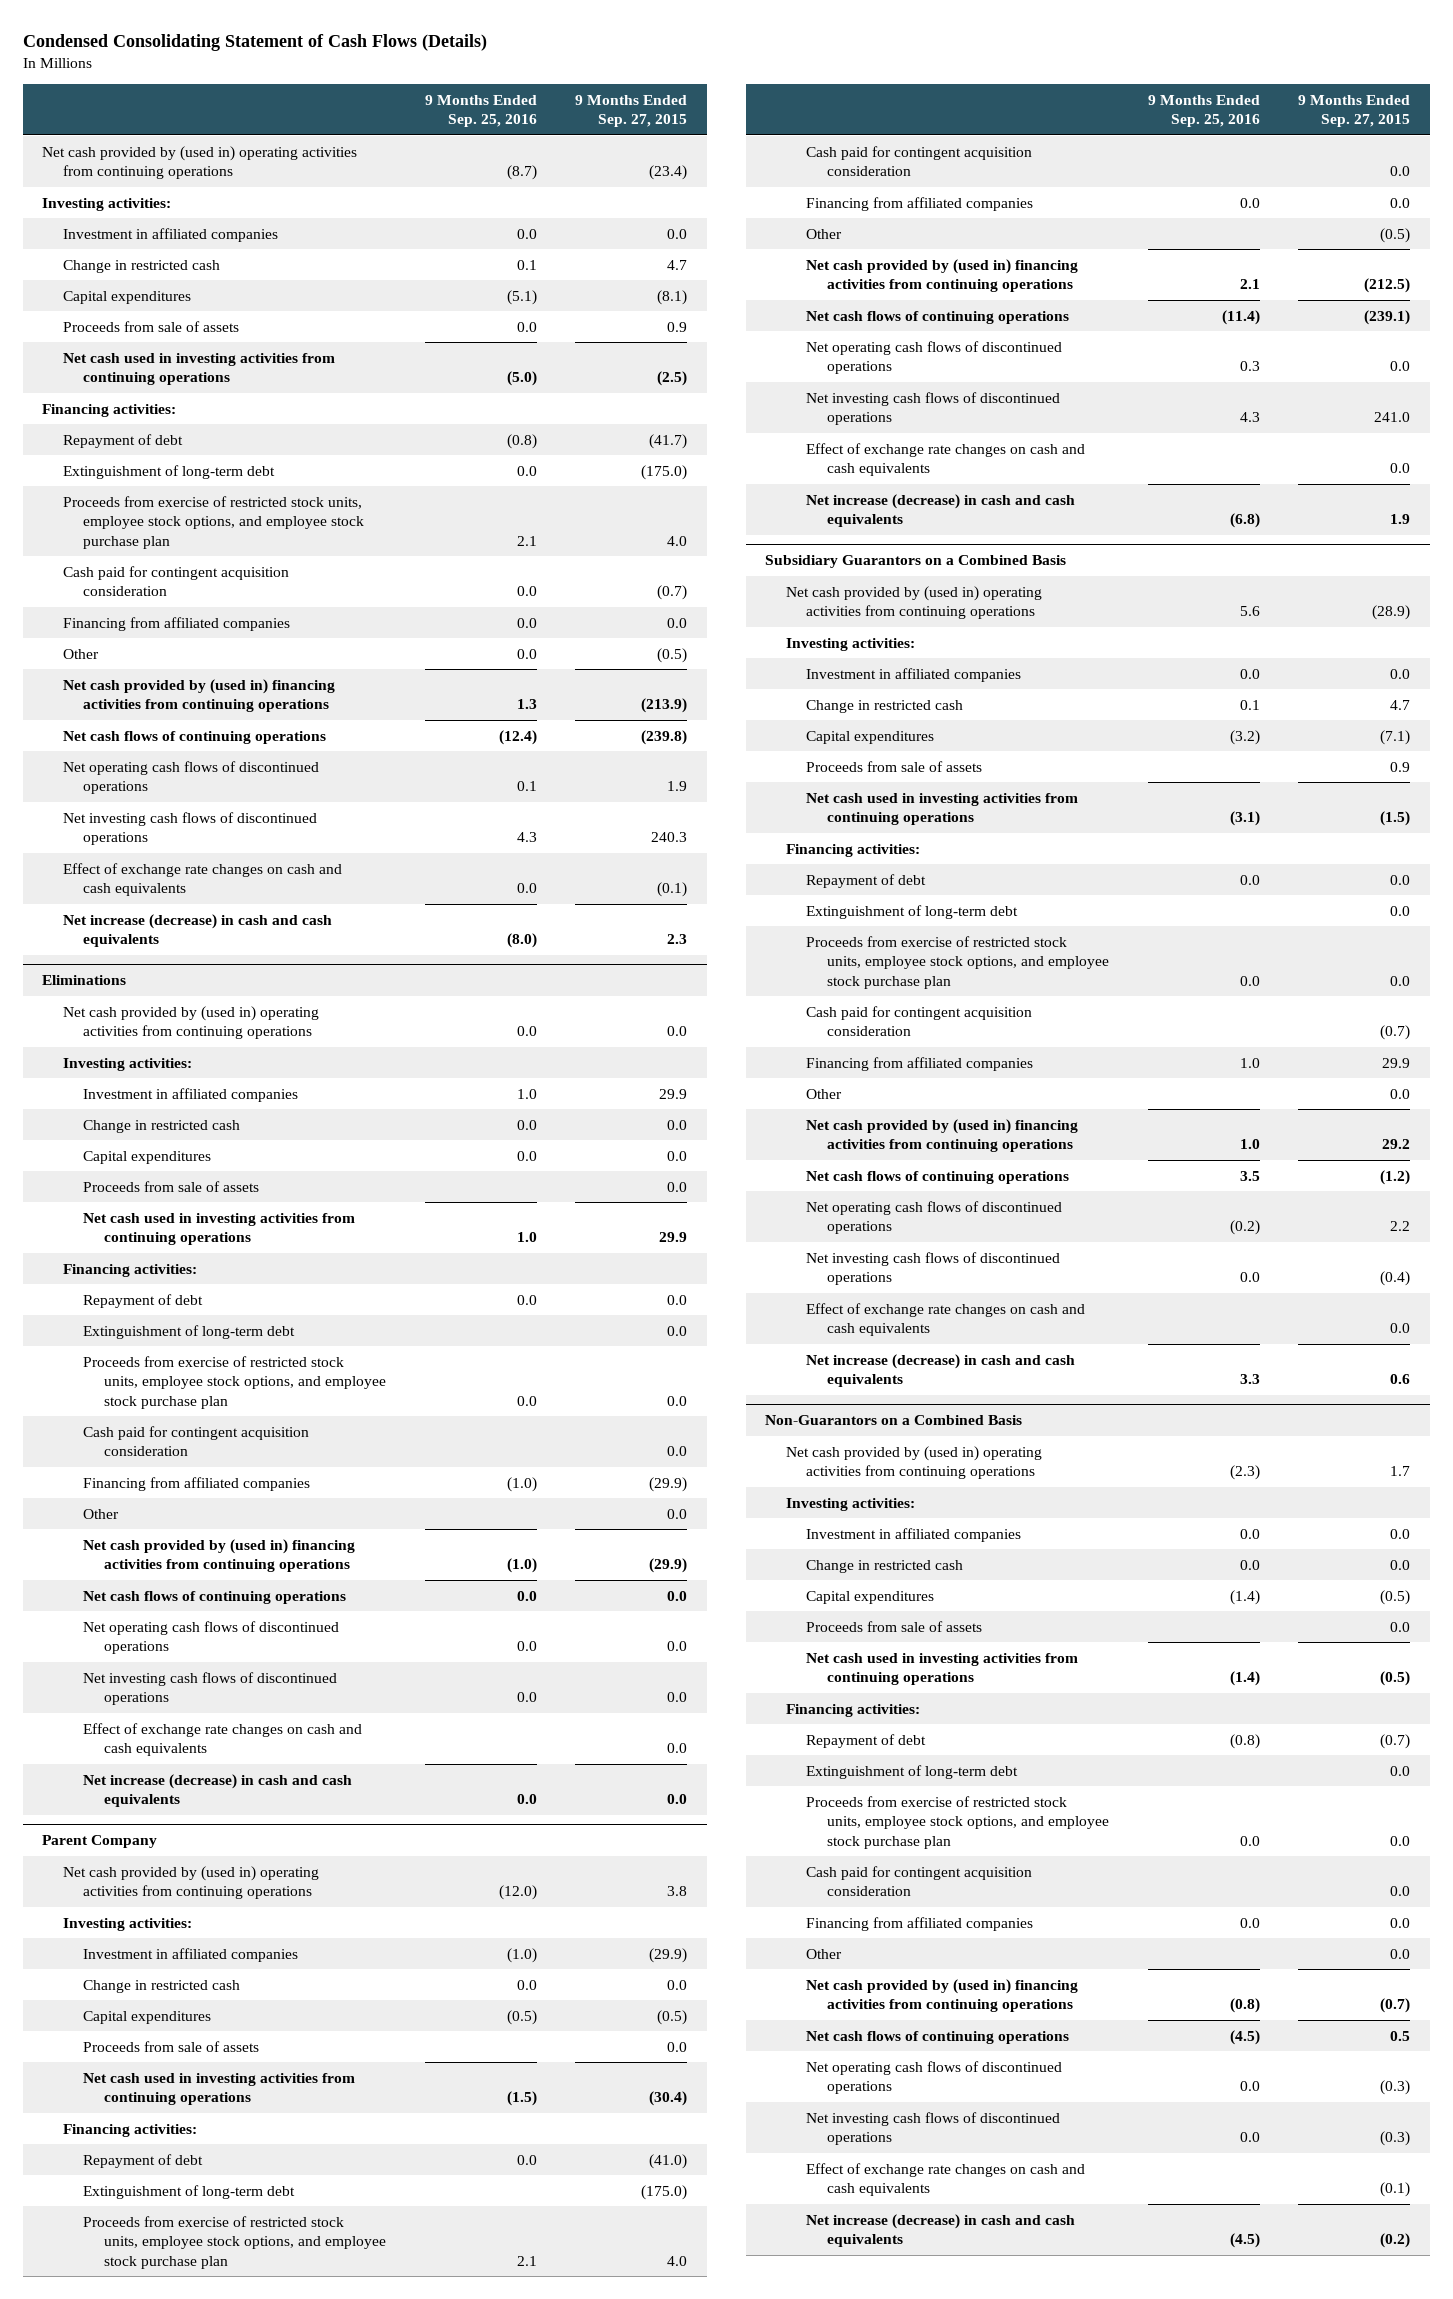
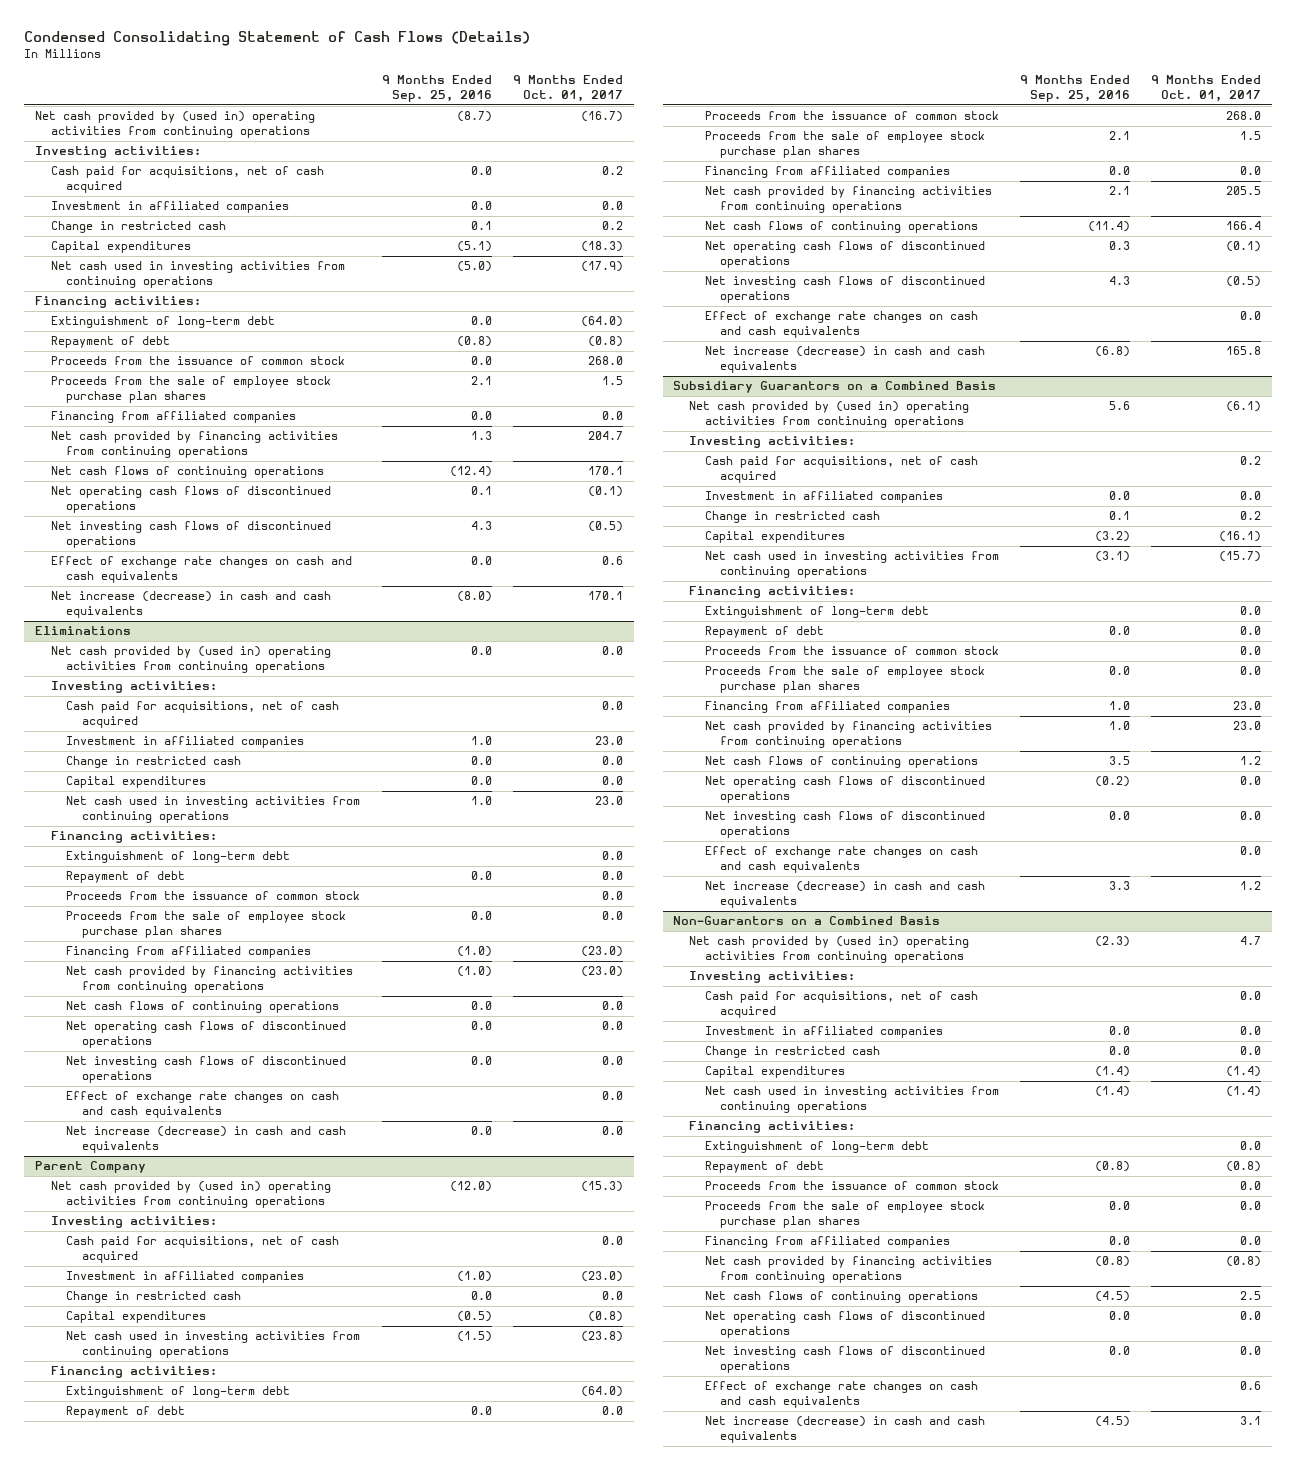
[575,94,688,128] 9 Months Ended Sep. 27, 2015 -> none
none -> [512,75,623,102] 9 Months Ended Oct. 01, 2017
none -> [50,166,324,194] Cash paid for acquisitions, net of cash acquired
[62,320,239,332] Proceeds from sale of assets -> none
[62,565,289,597] Cash paid for contingent acquisition consideration -> none
[62,433,183,448] Repayment of debt -> [50,336,170,349] Repayment of debt
none -> [50,356,345,366] Proceeds from the issuance of common stock
[62,495,365,549] Proceeds from exercise of restricted stock units, employee stock options, and employee stock purchase plan -> [50,376,331,404] Proceeds from the sale of employee stock purchase plan shares
[62,648,99,659] Other -> none
[62,678,335,713] Net cash provided by (used in) financing activities from continuing operations -> [50,431,338,459] Net cash provided by financing activities from continuing operations
none -> [66,701,340,729] Cash paid for acquisitions, net of cash acquired
[83,1180,260,1192] Proceeds from sale of assets -> none
[83,1425,310,1457] Cash paid for contingent acquisition consideration -> none
[83,1293,204,1308] Repayment of debt -> [66,871,186,884] Repayment of debt
none -> [66,891,361,901] Proceeds from the issuance of common stock
[83,1355,386,1409] Proceeds from exercise of restricted stock units, employee stock options, and employee stock purchase plan -> [66,911,347,939] Proceeds from the sale of employee stock purchase plan shares
[83,1508,120,1519] Other -> none
[83,1538,356,1573] Net cash provided by (used in) financing activities from continuing operations -> [66,966,354,994] Net cash provided by financing activities from continuing operations
none -> [66,1236,340,1264] Cash paid for acquisitions, net of cash acquired
[83,2040,260,2052] Proceeds from sale of assets -> none
[806,145,1033,177] Cash paid for contingent acquisition consideration -> none
[83,2153,204,2168] Repayment of debt -> [66,1406,186,1419] Repayment of debt
none -> [704,111,999,121] Proceeds from the issuance of common stock
[83,2215,386,2269] Proceeds from exercise of restricted stock units, employee stock options, and employee stock purchase plan -> [704,131,985,159] Proceeds from the sale of employee stock purchase plan shares
[806,228,843,239] Other -> none
[806,258,1079,293] Net cash provided by (used in) financing activities from continuing operations -> [704,186,992,214] Net cash provided by financing activities from continuing operations
none -> [704,456,978,484] Cash paid for acquisitions, net of cash acquired
[806,760,983,772] Proceeds from sale of assets -> none
[806,1005,1033,1037] Cash paid for contingent acquisition consideration -> none
[806,873,927,888] Repayment of debt -> [704,626,824,639] Repayment of debt
none -> [704,646,999,656] Proceeds from the issuance of common stock
[806,935,1109,989] Proceeds from exercise of restricted stock units, employee stock options, and employee stock purchase plan -> [704,666,985,694] Proceeds from the sale of employee stock purchase plan shares
[806,1088,843,1099] Other -> none
[806,1118,1079,1153] Net cash provided by (used in) financing activities from continuing operations -> [704,721,992,749] Net cash provided by financing activities from continuing operations
none -> [704,991,978,1019] Cash paid for acquisitions, net of cash acquired
[806,1620,983,1632] Proceeds from sale of assets -> none
[806,1865,1033,1897] Cash paid for contingent acquisition consideration -> none
[806,1733,927,1748] Repayment of debt -> [704,1161,824,1174] Repayment of debt
none -> [704,1181,999,1191] Proceeds from the issuance of common stock
[806,1795,1109,1849] Proceeds from exercise of restricted stock units, employee stock options, and employee stock purchase plan -> [704,1201,985,1229] Proceeds from the sale of employee stock purchase plan shares
[806,1948,843,1959] Other -> none
[806,1978,1079,2013] Net cash provided by (used in) financing activities from continuing operations -> [704,1256,992,1284] Net cash provided by financing activities from continuing operations

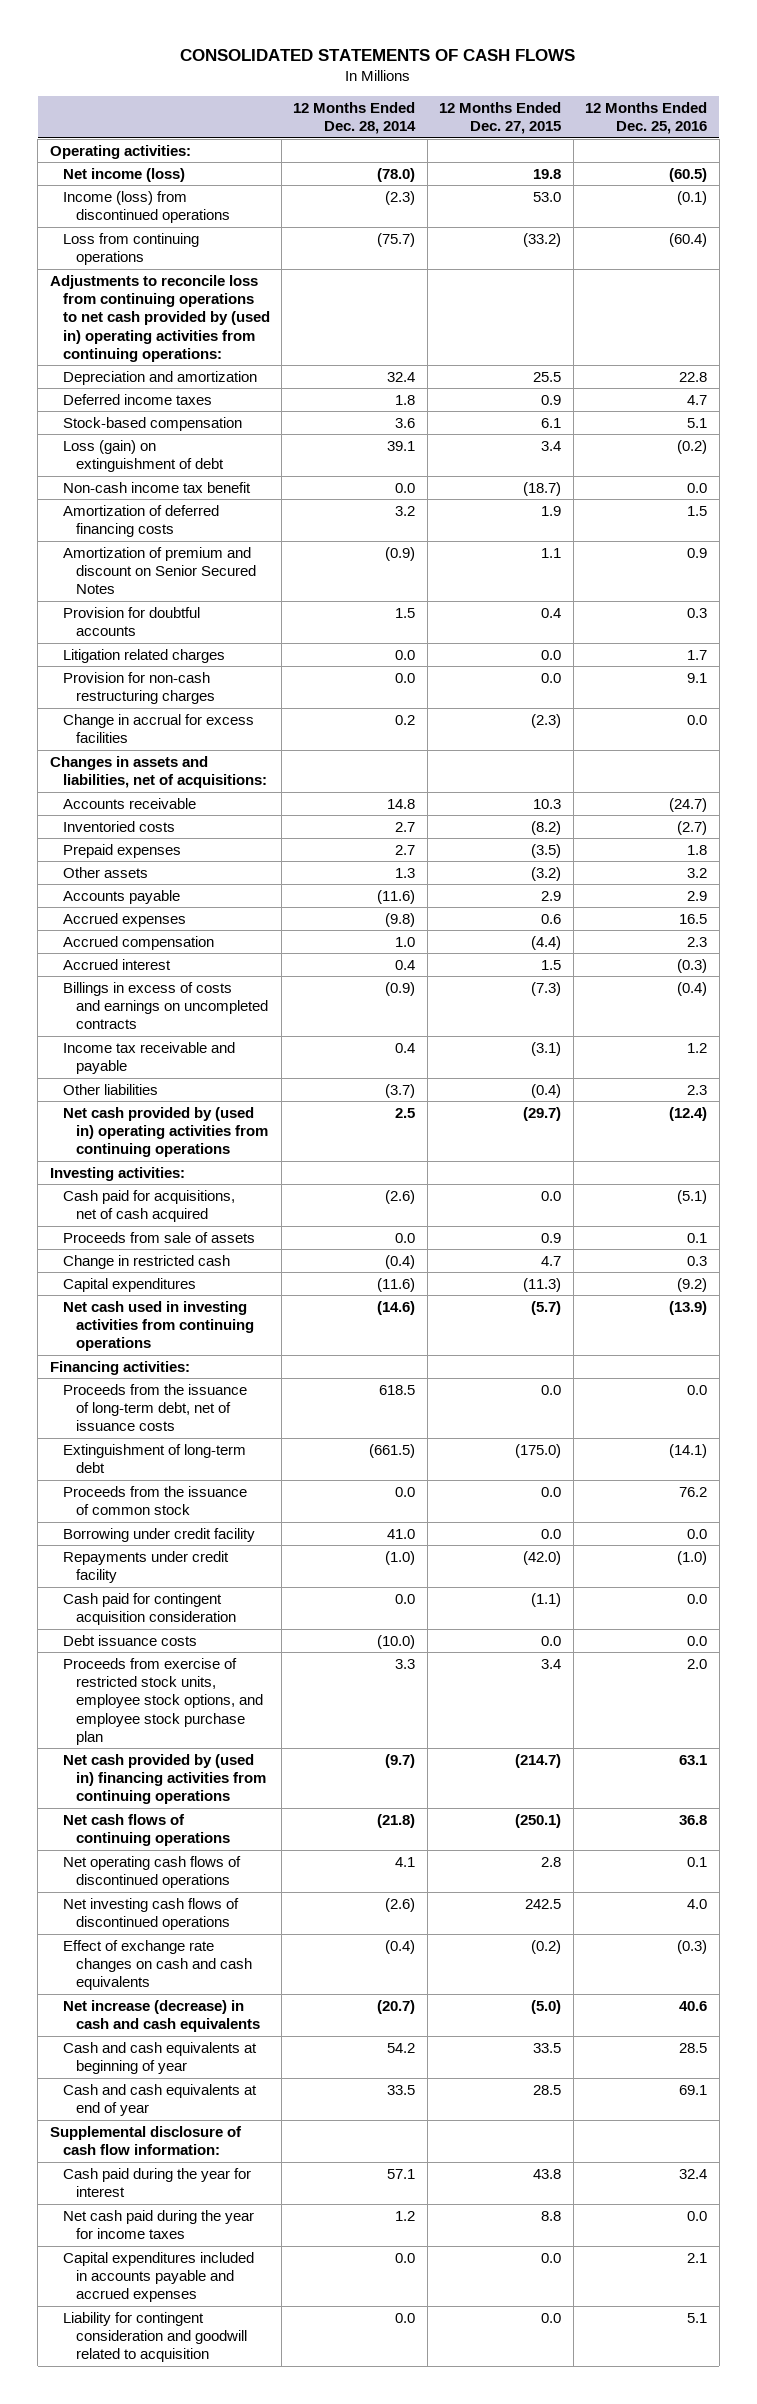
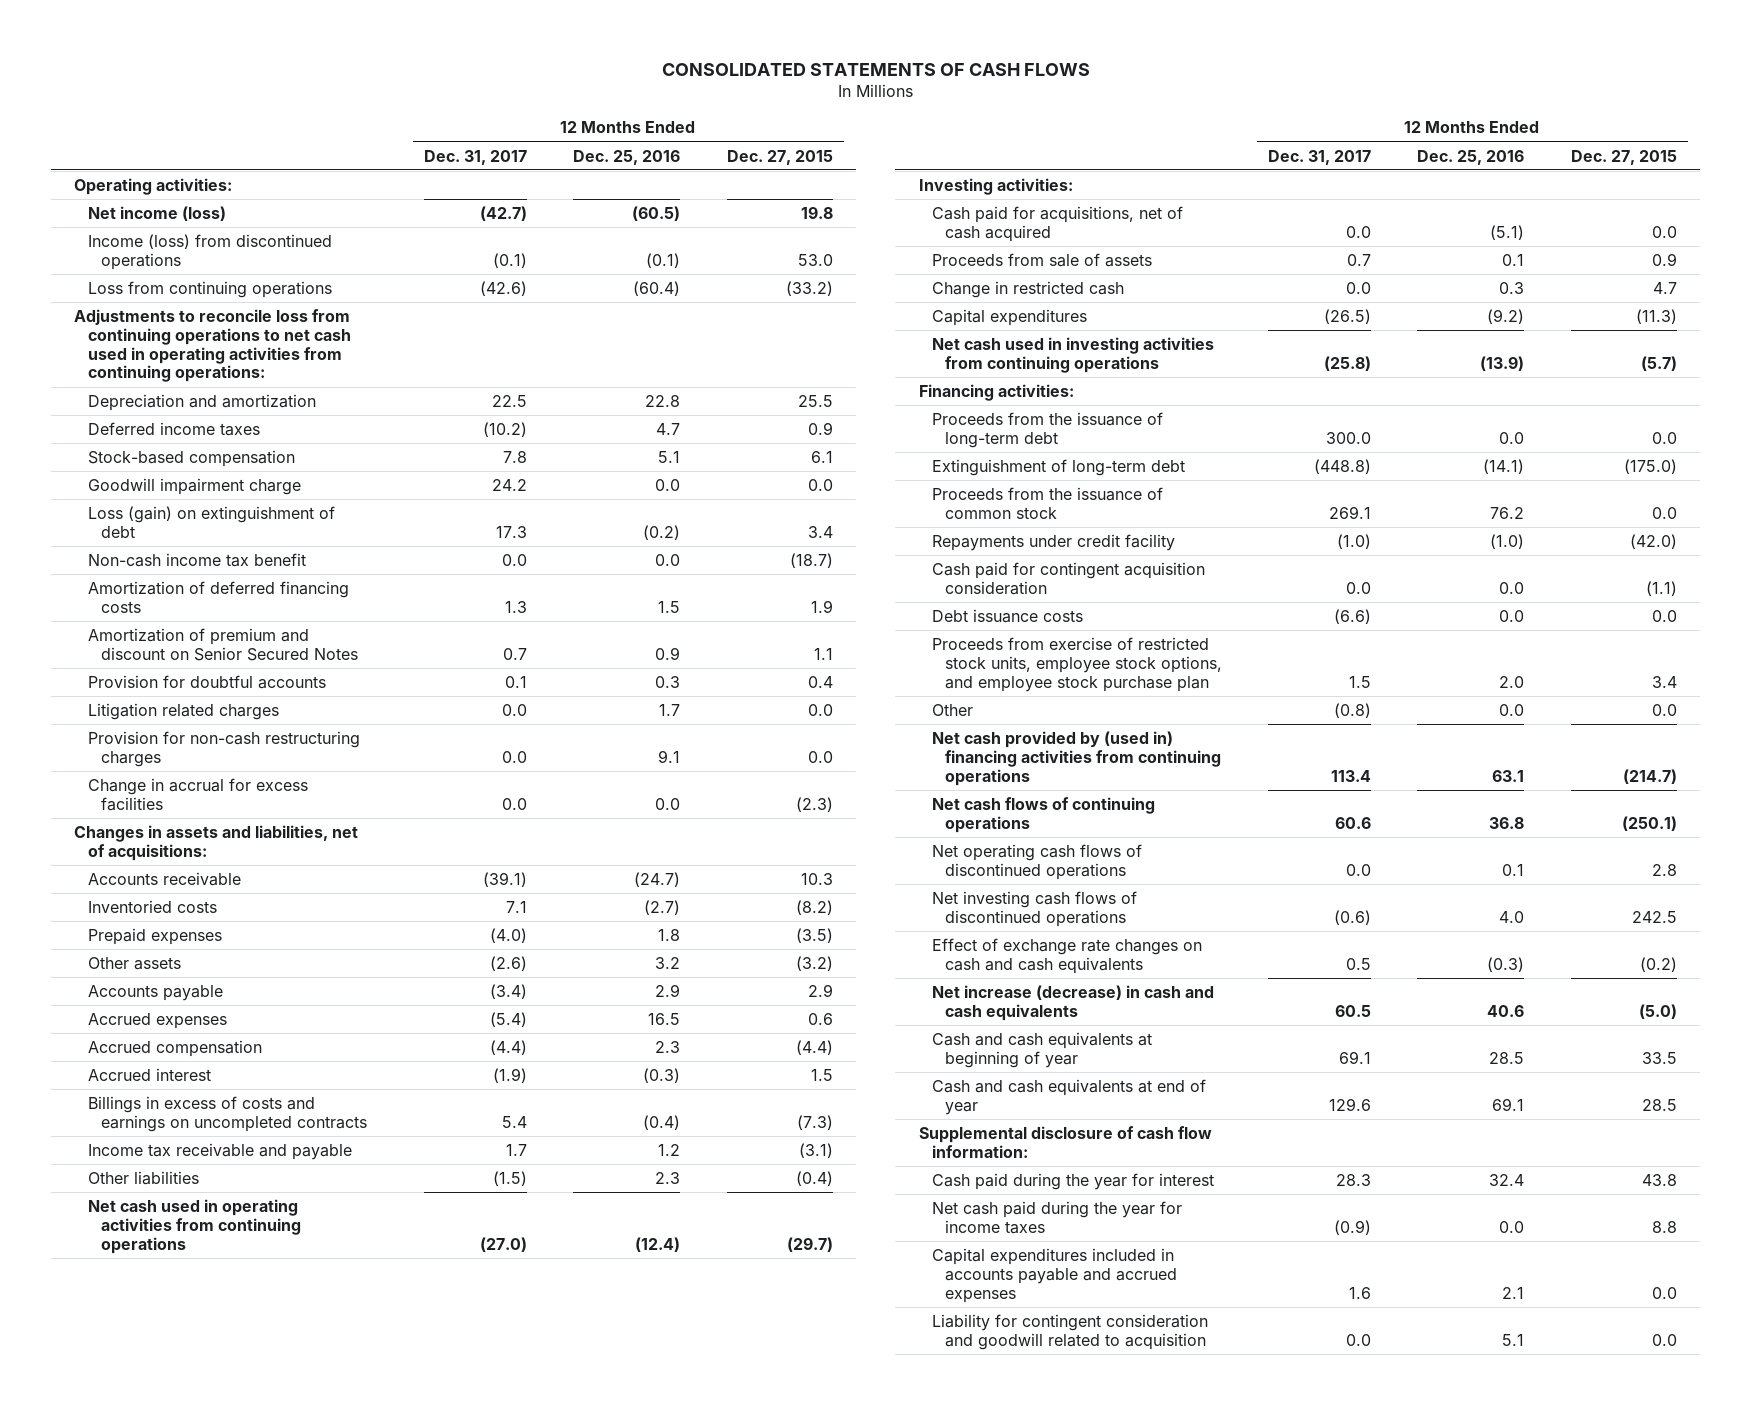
[293,101,417,135] 12 Months Ended Dec. 28, 2014 -> none
none -> [424,149,528,165] Dec. 31, 2017
[49,274,270,362] Adjustments to reconcile loss from continuing operations to net cash provided by (used in) operating activities from continuing operations: -> [74,308,351,383] Adjustments to reconcile loss from continuing operations to net cash used in operating activities from continuing operations:
none -> [87,477,301,495] Goodwill impairment charge
[62,1106,268,1158] Net cash provided by (used in) operating activities from continuing operations -> [87,1198,301,1254] Net cash used in operating activities from continuing operations
[62,1383,247,1432] Proceeds from the issuance of long-term debt, net of issuance costs -> [931,411,1163,448] Proceeds from the issuance of long-term debt
[62,1527,255,1542] Borrowing under credit facility -> none
none -> [931,703,973,716] Other

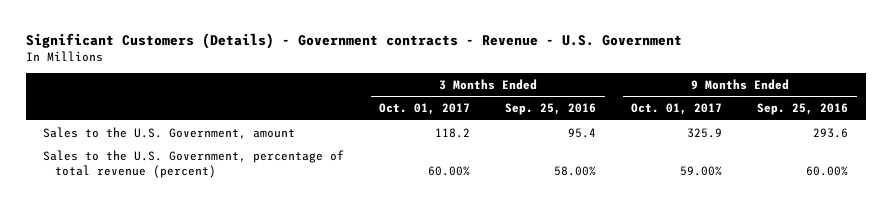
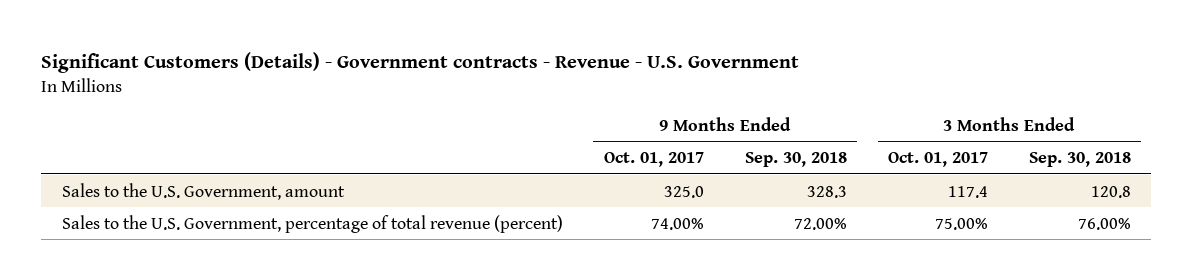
[505,103,597,116] Sep. 25, 2016 -> none
[757,103,849,116] Sep. 25, 2016 -> none
none -> [744,151,847,167] Sep. 30, 2018
none -> [1028,151,1131,167] Sep. 30, 2018
[435,127,471,138] 118.2 -> [947,185,988,198] 117.4
[687,127,723,138] 325.9 -> [663,185,704,198] 325.0
[428,165,471,176] 60.00% -> [934,217,988,230] 75.00%
[680,165,723,176] 59.00% -> [650,217,704,230] 74.00%

